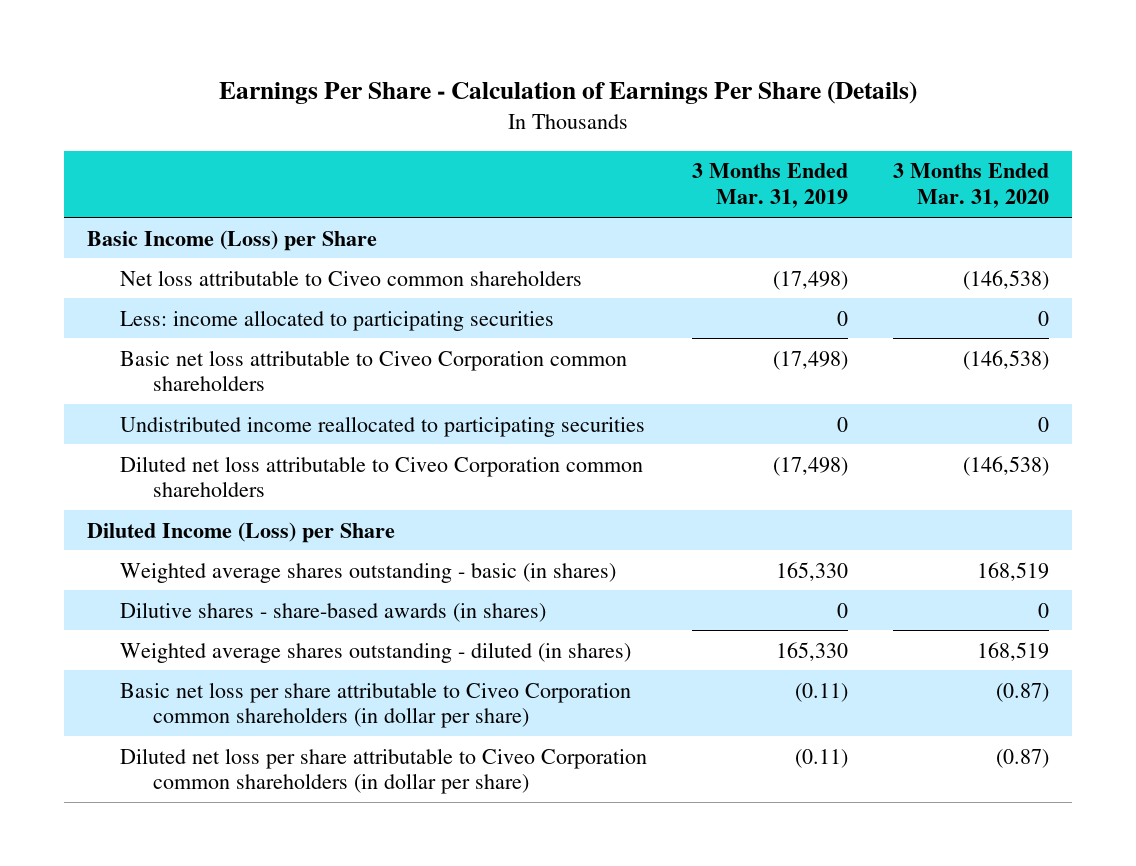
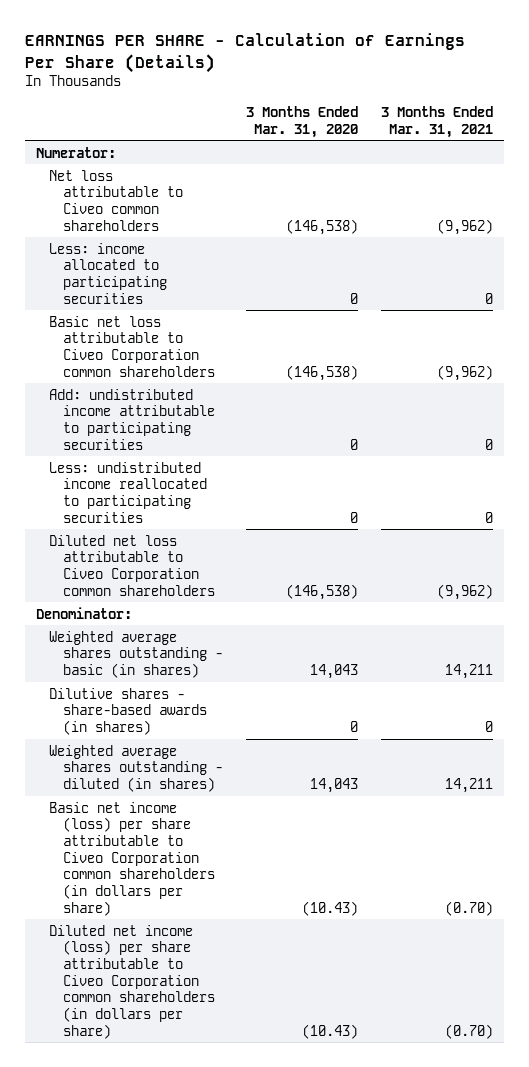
[219,80,918,104] Earnings Per Share - Calculation of Earnings Per Share (Details) -> [24,33,465,73] EARNINGS PER SHARE - Calculation of Earnings Per Share (Details)
[691,163,848,209] 3 Months Ended Mar. 31, 2019 -> none
none -> [380,105,493,138] 3 Months Ended Mar. 31, 2021
[86,229,377,251] Basic Income (Loss) per Share -> [36,146,117,158] Numerator:
[119,415,645,437] Undistributed income reallocated to participating securities -> [49,388,215,450] Add: undistributed income attributable to participating securities
none -> [49,461,207,523] Less: undistributed income reallocated to participating securities
[86,521,395,543] Diluted Income (Loss) per Share -> [36,606,133,619] Denominator:
[977,561,1050,581] 168,519 -> [309,663,358,679] 14,043
[977,641,1050,661] 168,519 -> [309,777,358,793] 14,043
[119,681,631,729] Basic net loss per share attributable to Civeo Corporation common shareholders (in dollar per share) -> [49,801,215,916] Basic net income (loss) per share attributable to Civeo Corporation common shareholders (in dollars per share)
[996,682,1050,702] (0.87) -> [301,900,358,916] (10.43)
[119,747,647,795] Diluted net loss per share attributable to Civeo Corporation common shareholders (in dollar per share) -> [49,924,215,1039] Diluted net income (loss) per share attributable to Civeo Corporation common shareholders (in dollars per share)
[996,748,1050,768] (0.87) -> [301,1023,358,1039] (10.43)

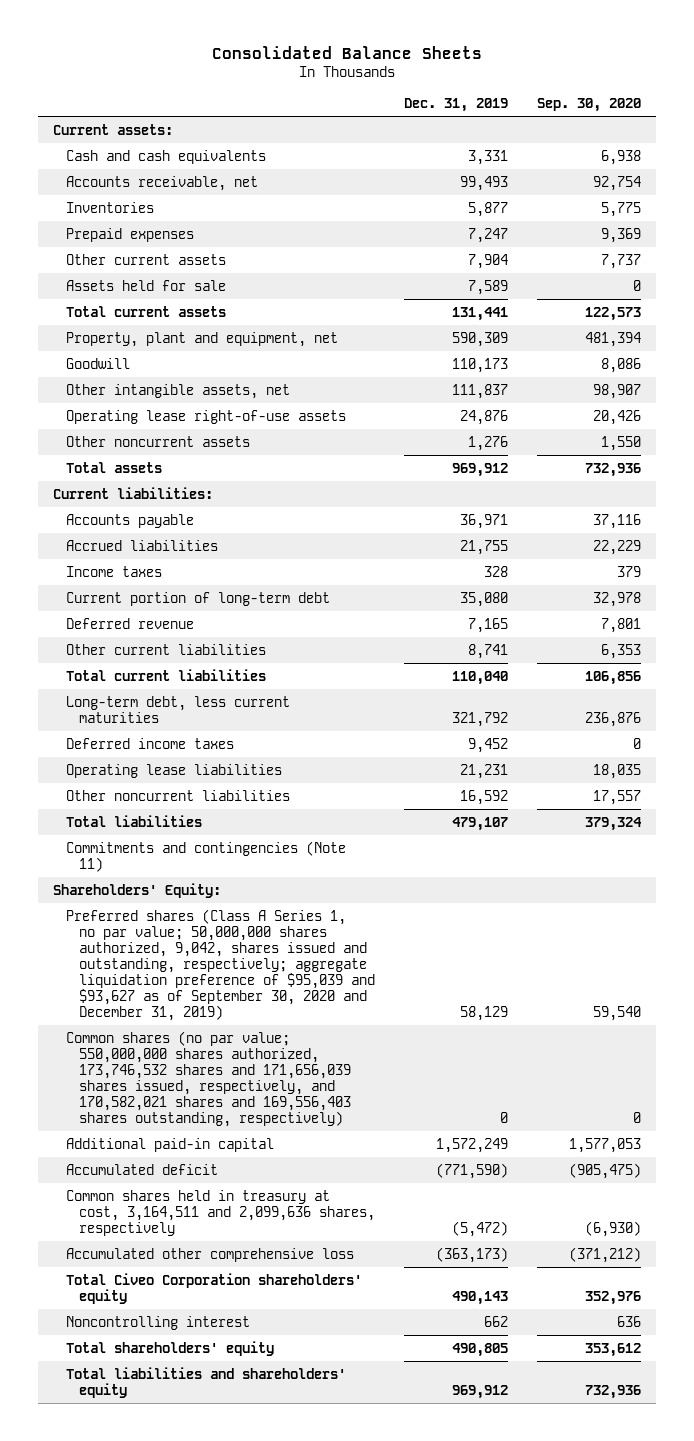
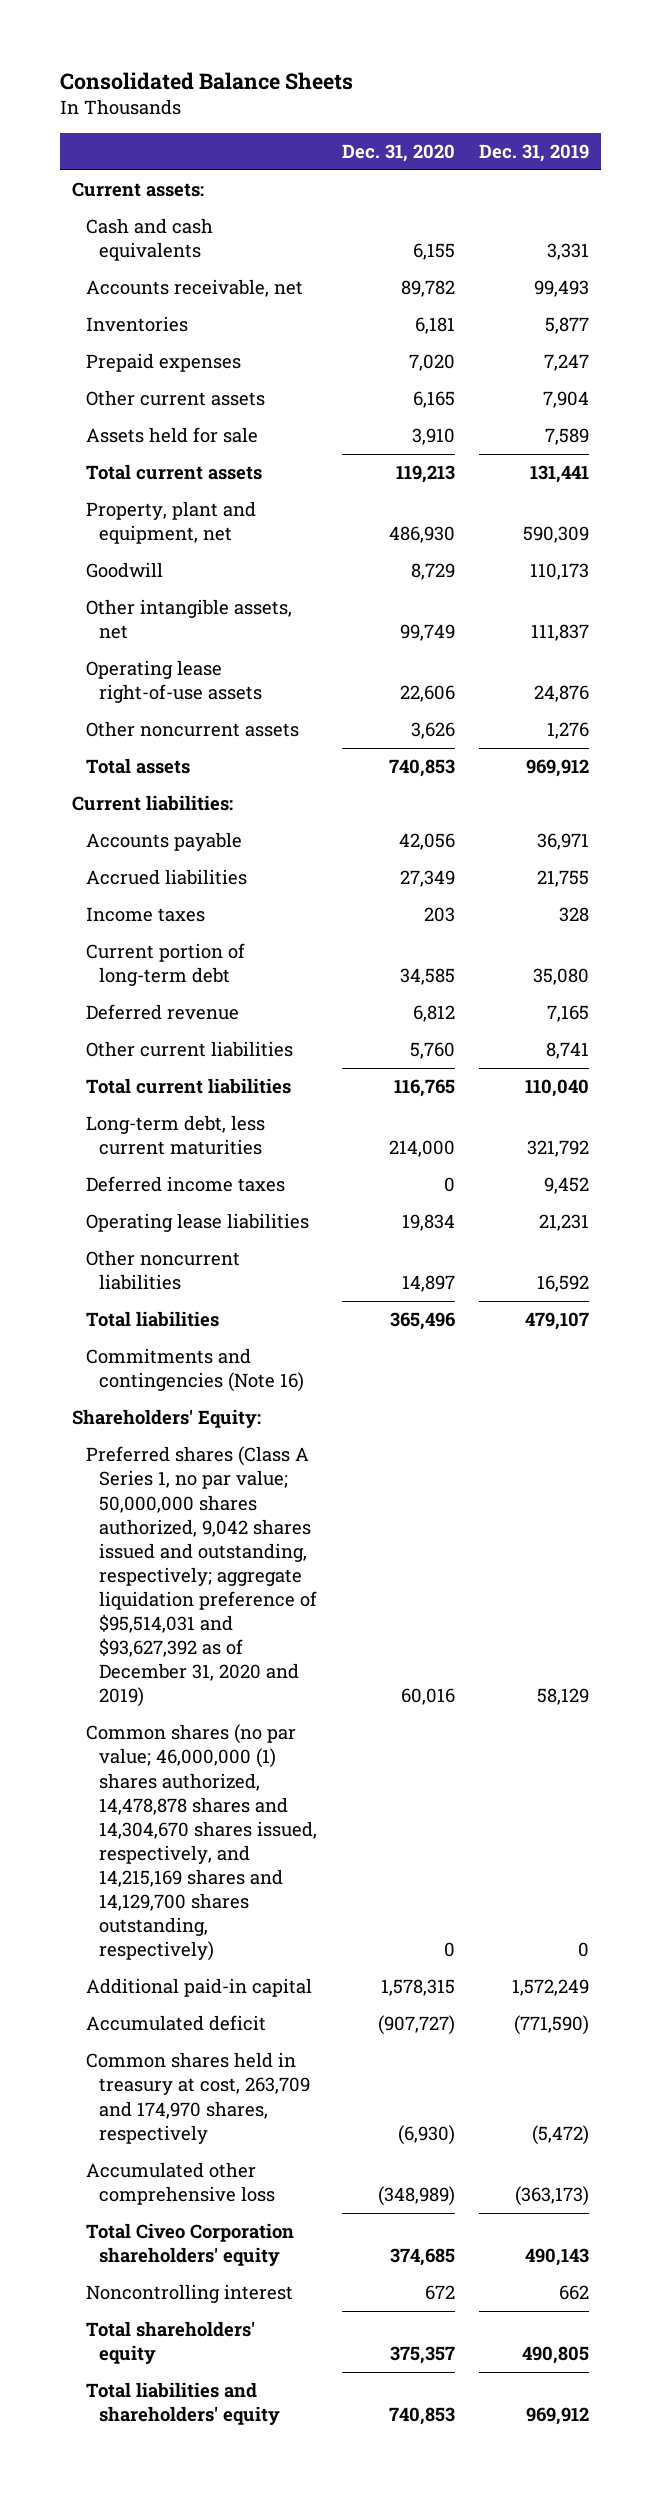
[537,97,642,112] Sep. 30, 2020 -> none
none -> [341,144,455,163] Dec. 31, 2020
[65,840,346,872] Commitments and contingencies (Note 11) -> [85,1348,305,1393] Commitments and contingencies (Note 16)
[65,908,375,1022] Preferred shares (Class A Series 1, no par value; 50,000,000 shares authorized, 9,042, shares issued and outstanding, respectively; aggregate liquidation preference of $95,039 and $93,627 as of September 30, 2020 and December 31, 2019) -> [85,1446,318,1708] Preferred shares (Class A Series 1, no par value; 50,000,000 shares authorized, 9,042 shares issued and outstanding, respectively; aggregate liquidation preference of $95,514,031 and $93,627,392 as of December 31, 2020 and 2019)
[65,1030,351,1127] Common shares (no par value; 550,000,000 shares authorized, 173,746,532 shares and 171,656,039 shares issued, respectively, and 170,582,021 shares and 169,556,403 shares outstanding, respectively) -> [85,1724,318,1962] Common shares (no par value; 46,000,000 (1) shares authorized, 14,478,878 shares and 14,304,670 shares issued, respectively, and 14,215,169 shares and 14,129,700 shares outstanding, respectively)
[65,1189,375,1236] Common shares held in treasury at cost, 3,164,511 and 2,099,636 shares, respectively -> [85,2052,311,2144] Common shares held in treasury at cost, 263,709 and 174,970 shares, respectively

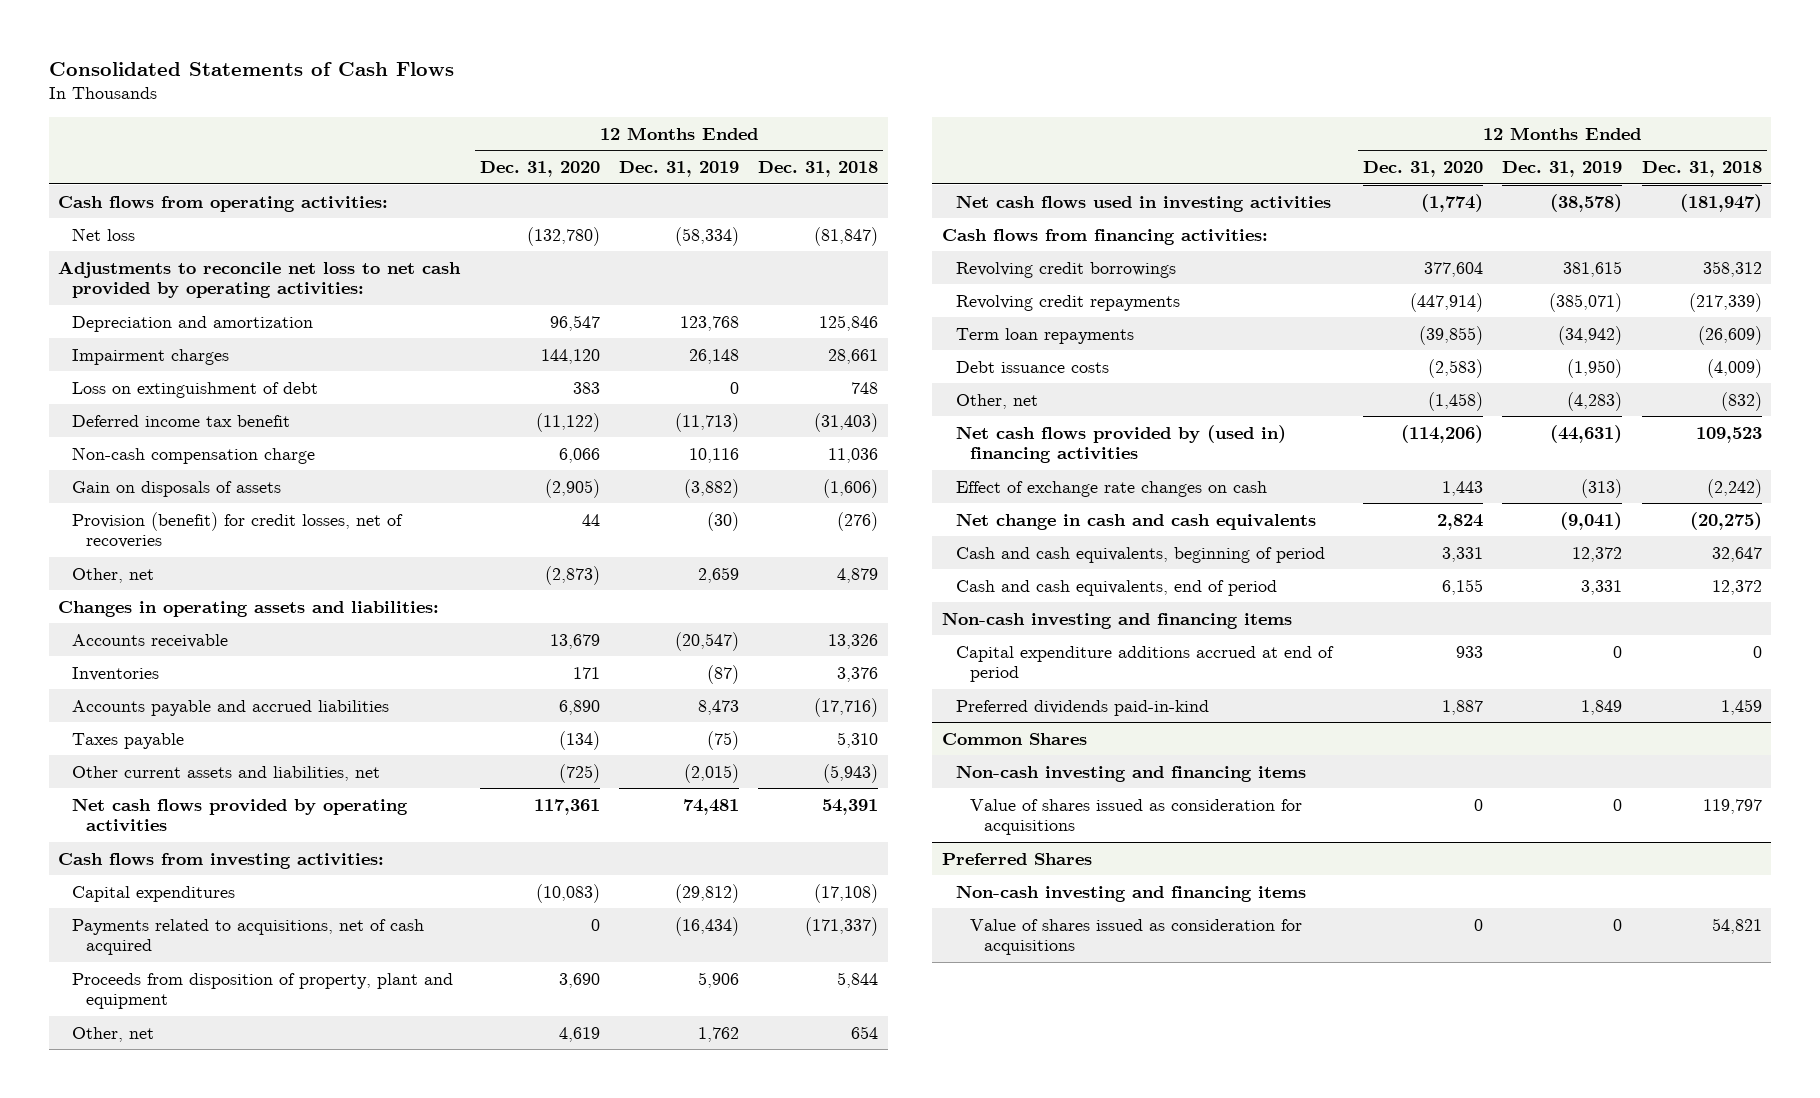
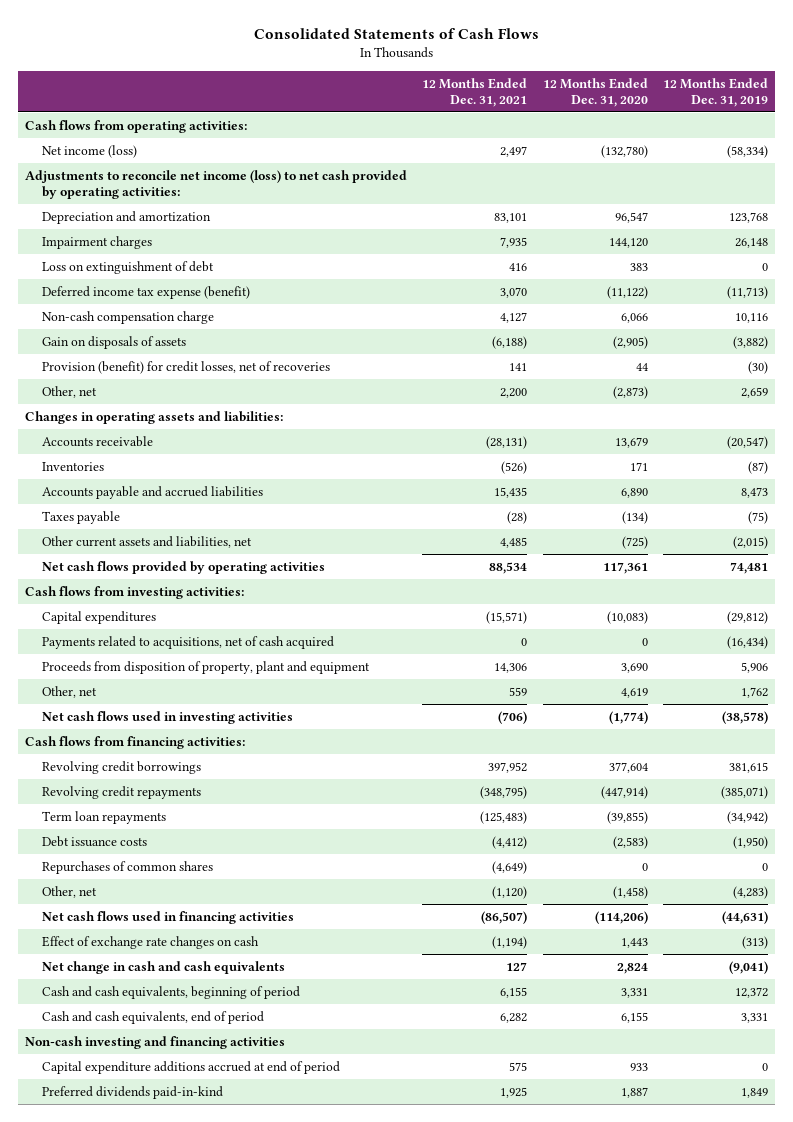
[758,160,879,177] Dec. 31, 2018 -> none
none -> [422,77,528,107] 12 Months Ended Dec. 31, 2021
[72,227,136,241] Net loss -> [41,145,137,159] Net income (loss)
[58,260,462,299] Adjustments to reconcile net loss to net cash provided by operating activities: -> [25,170,408,199] Adjustments to reconcile net income (loss) to net cash provided by operating activities:
[72,414,291,427] Deferred income tax benefit -> [41,286,250,300] Deferred income tax expense (benefit)
none -> [41,861,213,875] Repurchases of common shares
[955,424,1286,464] Net cash flows provided by (used in) financing activities -> [41,911,294,925] Net cash flows used in financing activities
[941,611,1292,629] Non-cash investing and financing items -> [25,1036,286,1050] Non-cash investing and financing activities
[941,732,1087,745] Common Shares -> none
[955,764,1306,782] Non-cash investing and financing items -> none
[969,798,1302,836] Value of shares issued as consideration for acquisitions -> none
[941,852,1092,865] Preferred Shares -> none
[955,884,1306,902] Non-cash investing and financing items -> none
[969,918,1302,956] Value of shares issued as consideration for acquisitions -> none

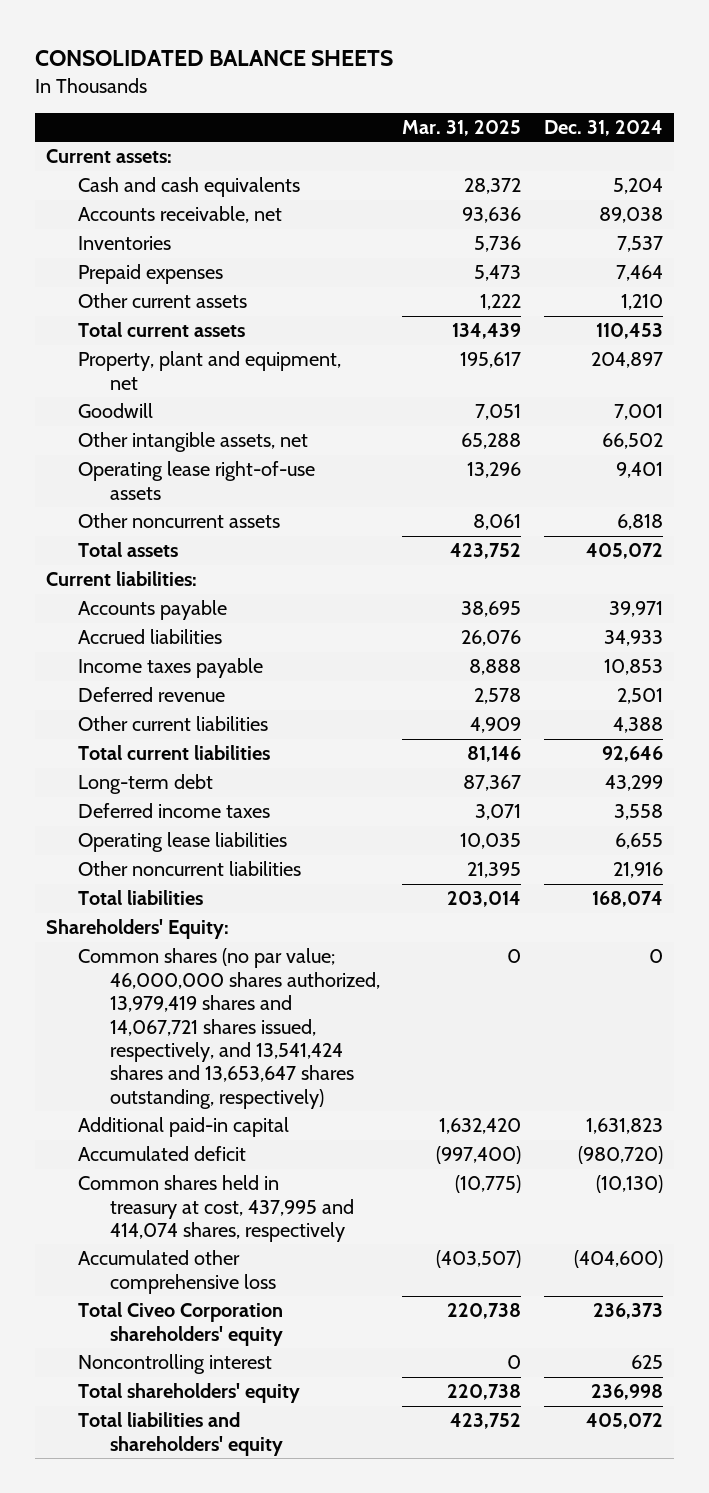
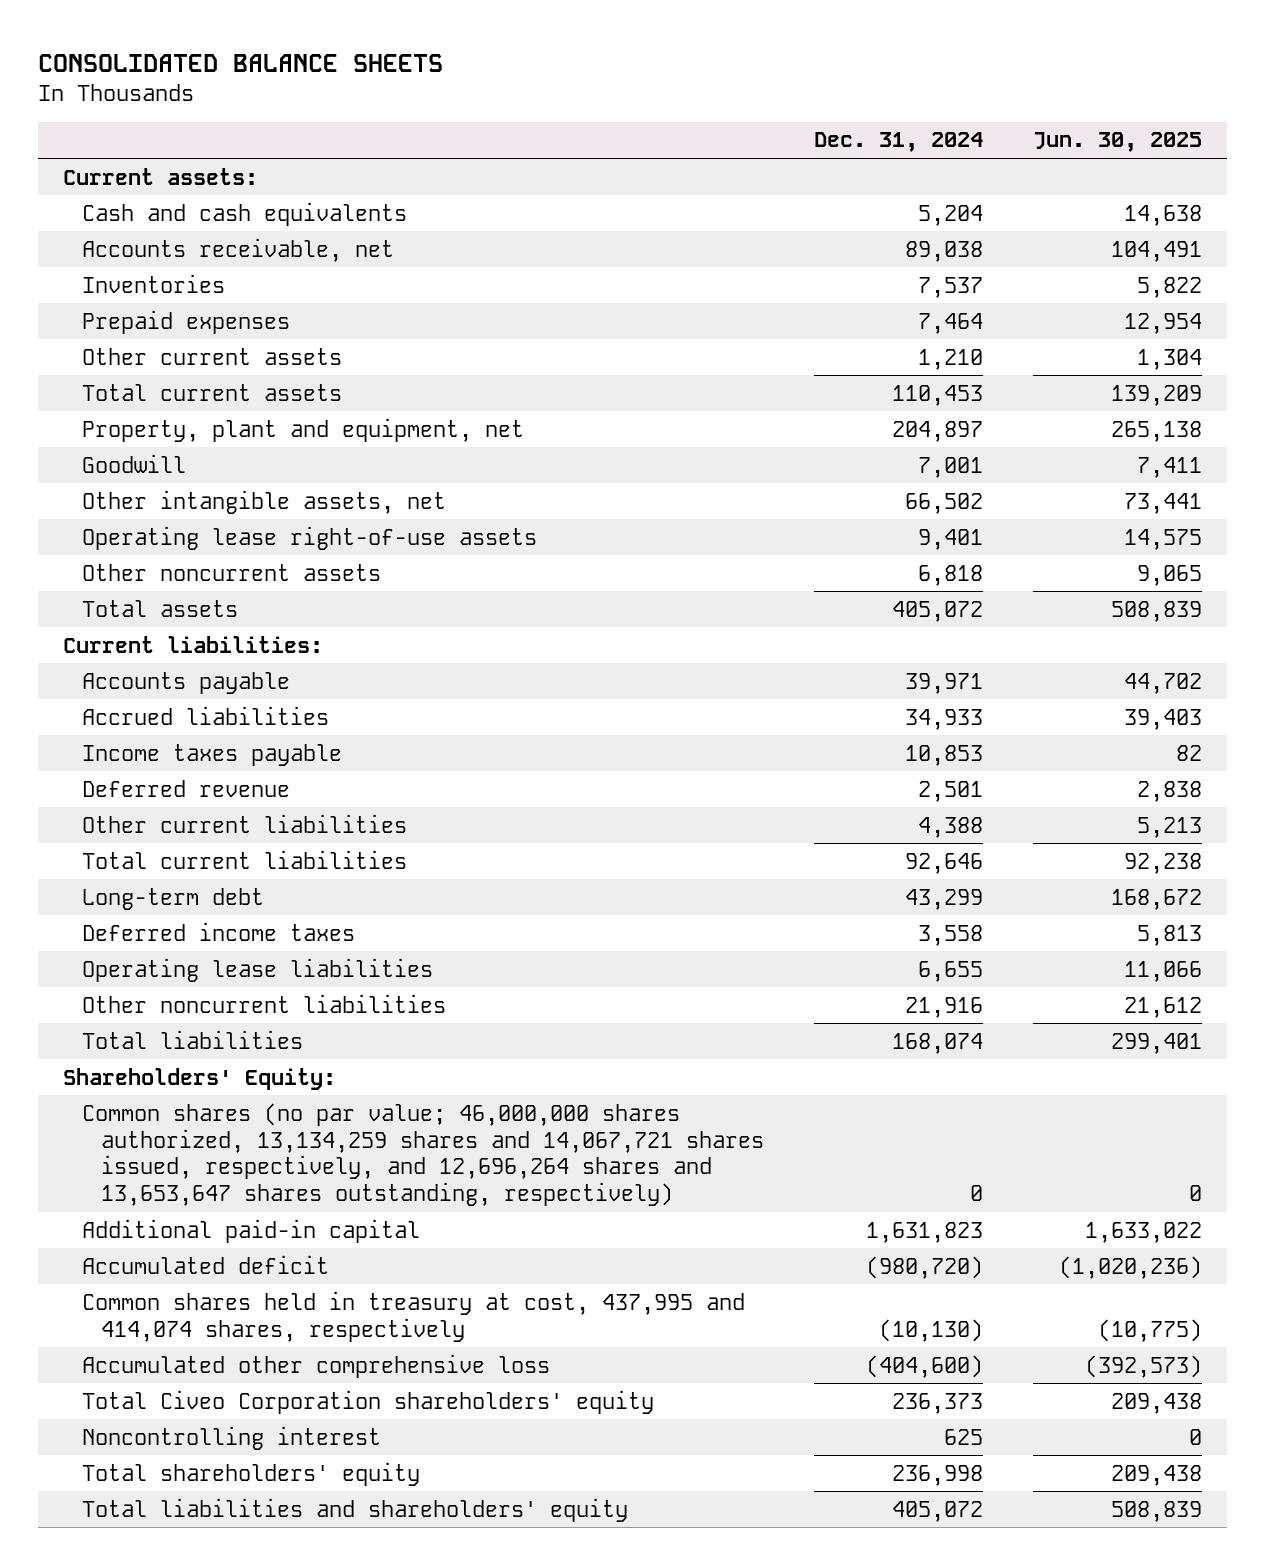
[402,120,522,137] Mar. 31, 2025 -> none
none -> [1032,132,1202,153] Jun. 30, 2025
[77,948,380,1109] Common shares (no par value; 46,000,000 shares authorized, 13,979,419 shares and 14,067,721 shares issued, respectively, and 13,541,424 shares and 13,653,647 shares outstanding, respectively) -> [82,1102,764,1207] Common shares (no par value; 46,000,000 shares authorized, 13,134,259 shares and 14,067,721 shares issued, respectively, and 12,696,264 shares and 13,653,647 shares outstanding, respectively)

